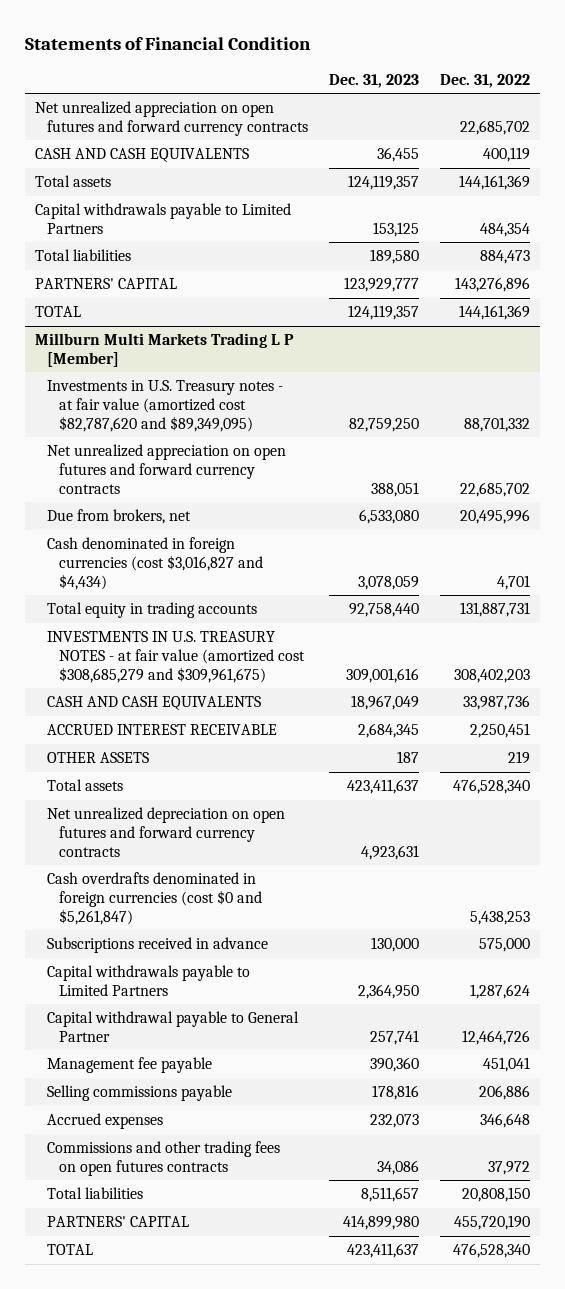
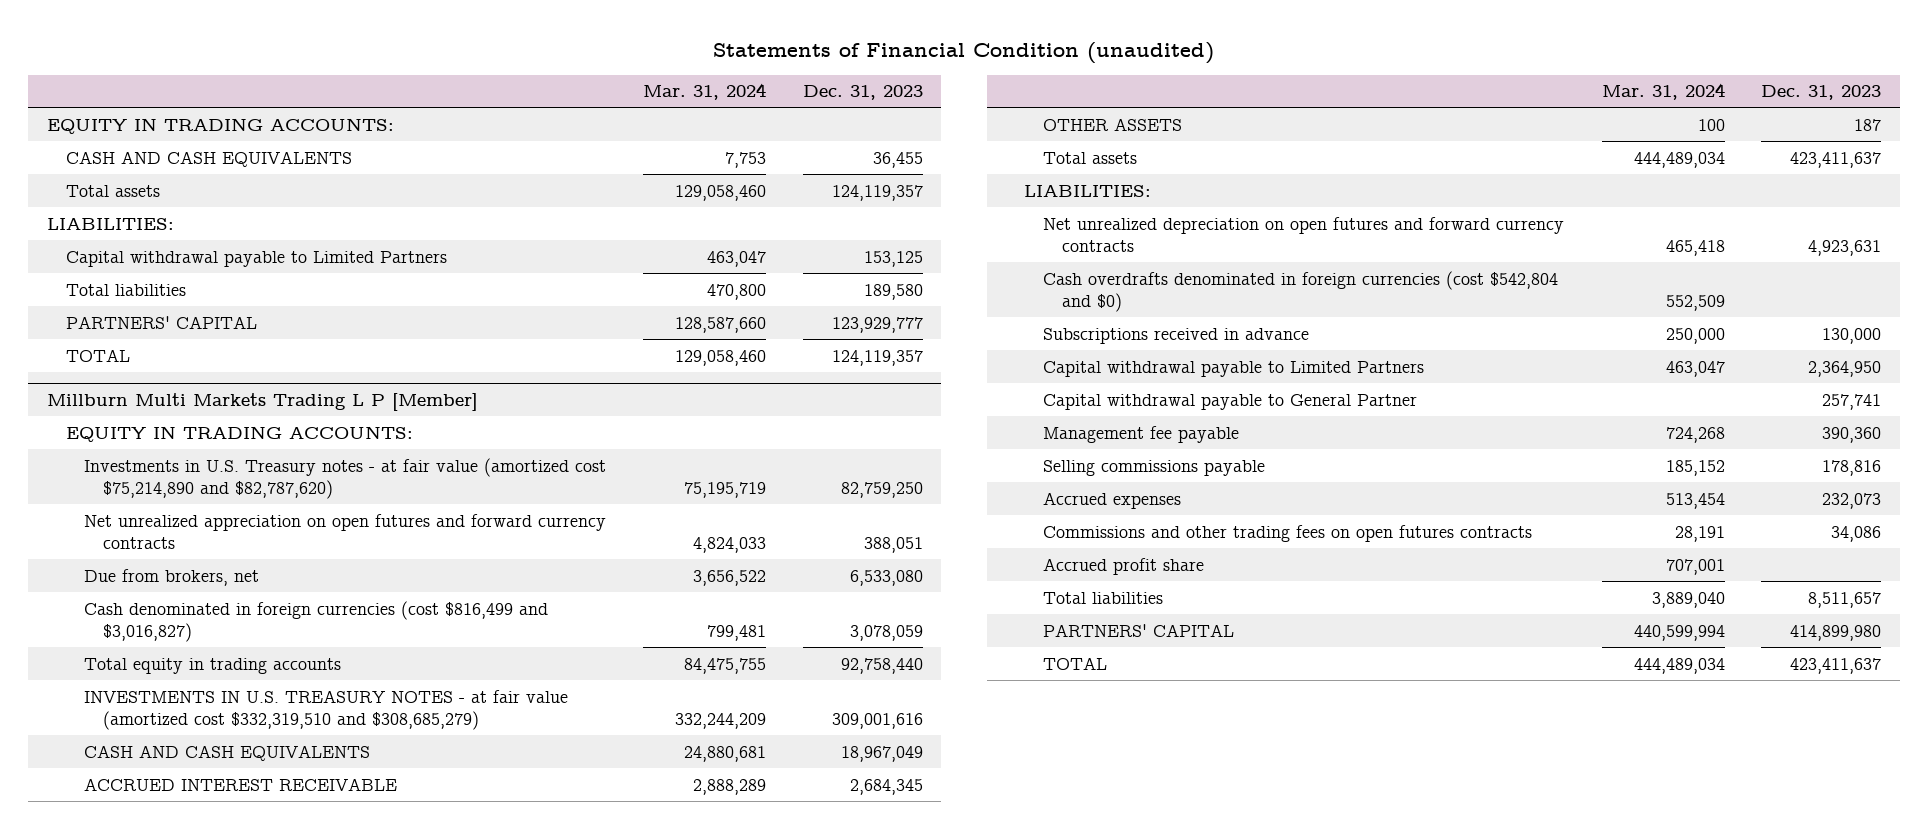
[25,36,312,50] Statements of Financial Condition -> [713,41,1215,64] Statements of Financial Condition (unaudited)
[439,74,530,89] Dec. 31, 2022 -> none
none -> [643,83,767,101] Mar. 31, 2024
[35,101,309,136] Net unrealized appreciation on open futures and forward currency contracts -> none
none -> [46,117,394,134] EQUITY IN TRADING ACCOUNTS:
none -> [46,217,174,230] LIABILITIES:
[35,203,292,234] Capital withdrawals payable to Limited Partners -> [65,250,447,267] Capital withdrawal payable to Limited Partners
none -> [65,425,413,442] EQUITY IN TRADING ACCOUNTS:
[47,380,284,432] Investments in U.S. Treasury notes - at fair value (amortized cost $82,787,620 and $89,349,095) -> [84,457,607,499] Investments in U.S. Treasury notes - at fair value (amortized cost $75,214,890 and $82,787,620)
[47,537,264,590] Cash denominated in foreign currencies (cost $3,016,827 and $4,434) -> [84,600,549,642] Cash denominated in foreign currencies (cost $816,499 and $3,016,827)
[47,631,306,683] INVESTMENTS IN U.S. TREASURY NOTES - at fair value (amortized cost $308,685,279 and $309,961,675) -> [84,689,569,730] INVESTMENTS IN U.S. TREASURY NOTES - at fair value (amortized cost $332,319,510 and $308,685,279)
none -> [1023,184,1151,197] LIABILITIES:
[47,872,263,925] Cash overdrafts denominated in foreign currencies (cost $0 and $5,261,847) -> [1042,270,1558,312] Cash overdrafts denominated in foreign currencies (cost $542,804 and $0)
[47,965,251,996] Capital withdrawals payable to Limited Partners -> [1042,360,1424,377] Capital withdrawal payable to Limited Partners
none -> [1042,557,1204,575] Accrued profit share

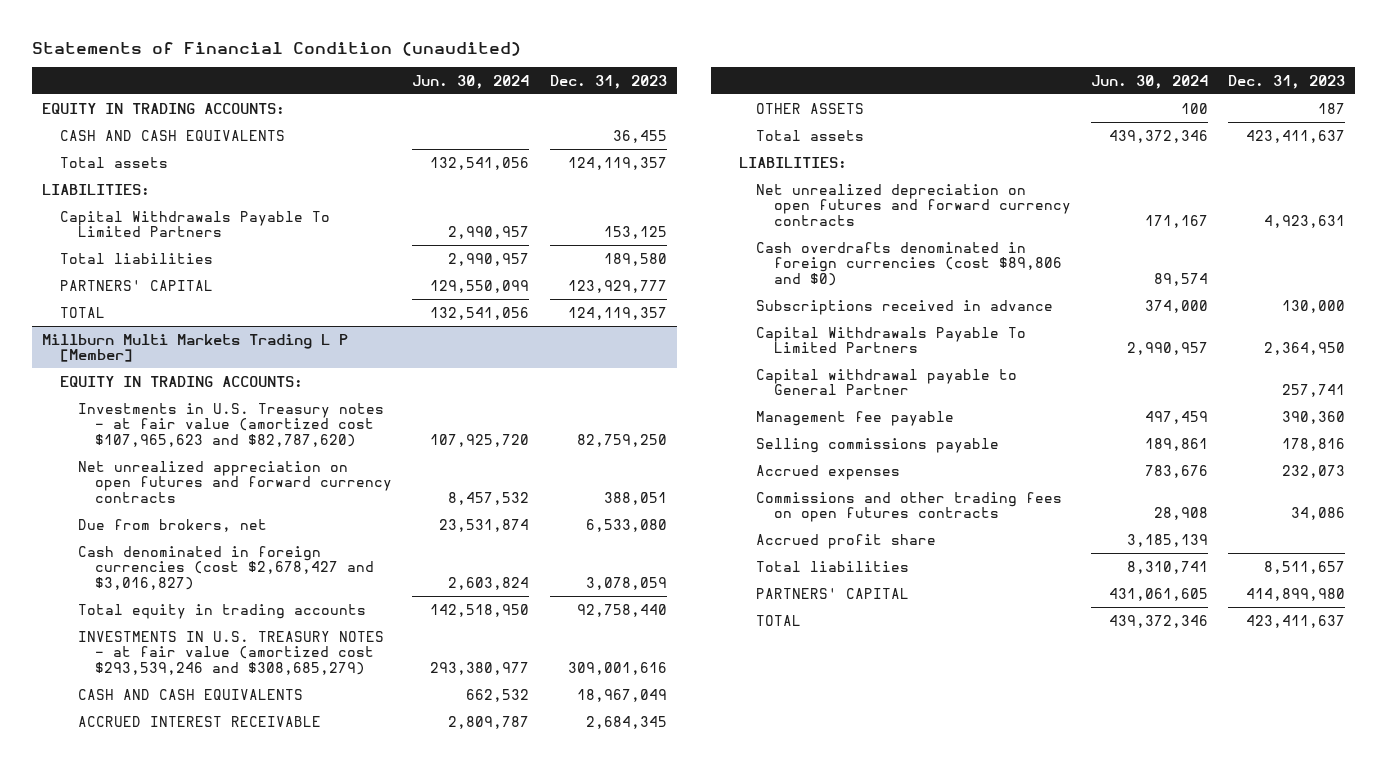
[643,83,767,101] Mar. 31, 2024 -> none
none -> [412,74,530,89] Jun. 30, 2024
[65,250,447,267] Capital withdrawal payable to Limited Partners -> [59,210,330,238] Capital Withdrawals Payable To Limited Partners
[84,457,607,499] Investments in U.S. Treasury notes - at fair value (amortized cost $75,214,890 and $82,787,620) -> [77,402,384,448] Investments in U.S. Treasury notes - at fair value (amortized cost $107,965,623 and $82,787,620)
[84,600,549,642] Cash denominated in foreign currencies (cost $816,499 and $3,016,827) -> [77,545,375,591] Cash denominated in foreign currencies (cost $2,678,427 and $3,016,827)
[84,689,569,730] INVESTMENTS IN U.S. TREASURY NOTES - at fair value (amortized cost $332,319,510 and $308,685,279) -> [77,630,384,676] INVESTMENTS IN U.S. TREASURY NOTES - at fair value (amortized cost $293,539,246 and $308,685,279)
[1042,270,1558,312] Cash overdrafts denominated in foreign currencies (cost $542,804 and $0) -> [756,241,1063,287] Cash overdrafts denominated in foreign currencies (cost $89,806 and $0)
[1042,360,1424,377] Capital withdrawal payable to Limited Partners -> [756,326,1027,354] Capital Withdrawals Payable To Limited Partners

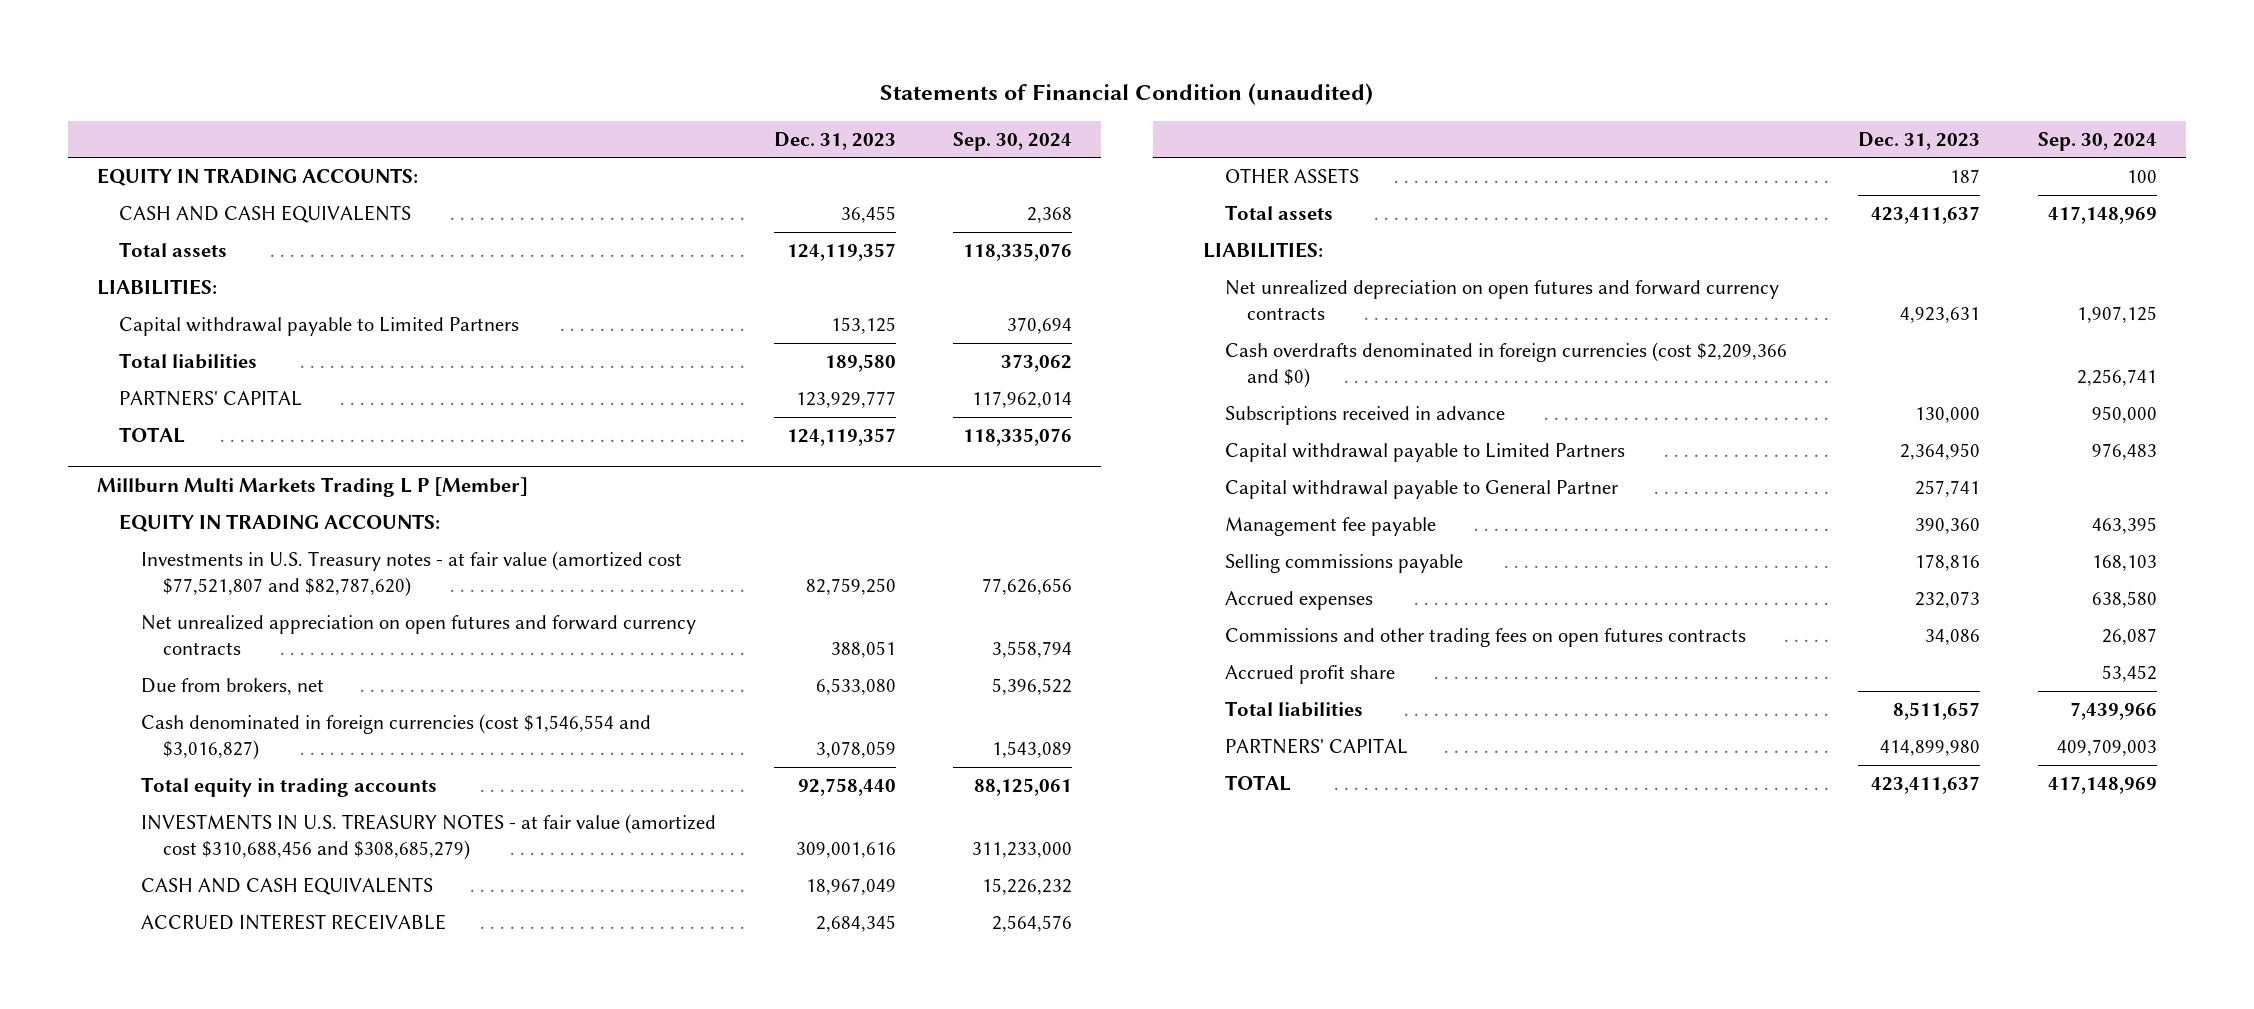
[412,74,530,89] Jun. 30, 2024 -> none
none -> [953,131,1073,151] Sep. 30, 2024
[59,210,330,238] Capital Withdrawals Payable To Limited Partners -> [119,317,520,337] Capital withdrawal payable to Limited Partners
[77,402,384,448] Investments in U.S. Treasury notes - at fair value (amortized cost $107,965,623 and $82,787,620) -> [140,551,682,597] Investments in U.S. Treasury notes - at fair value (amortized cost $77,521,807 and $82,787,620)
[77,545,375,591] Cash denominated in foreign currencies (cost $2,678,427 and $3,016,827) -> [140,714,651,760] Cash denominated in foreign currencies (cost $1,546,554 and $3,016,827)
[77,630,384,676] INVESTMENTS IN U.S. TREASURY NOTES - at fair value (amortized cost $293,539,246 and $308,685,279) -> [140,814,716,860] INVESTMENTS IN U.S. TREASURY NOTES - at fair value (amortized cost $310,688,456 and $308,685,279)
[756,241,1063,287] Cash overdrafts denominated in foreign currencies (cost $89,806 and $0) -> [1225,342,1788,388] Cash overdrafts denominated in foreign currencies (cost $2,209,366 and $0)
[756,326,1027,354] Capital Withdrawals Payable To Limited Partners -> [1225,443,1626,463] Capital withdrawal payable to Limited Partners

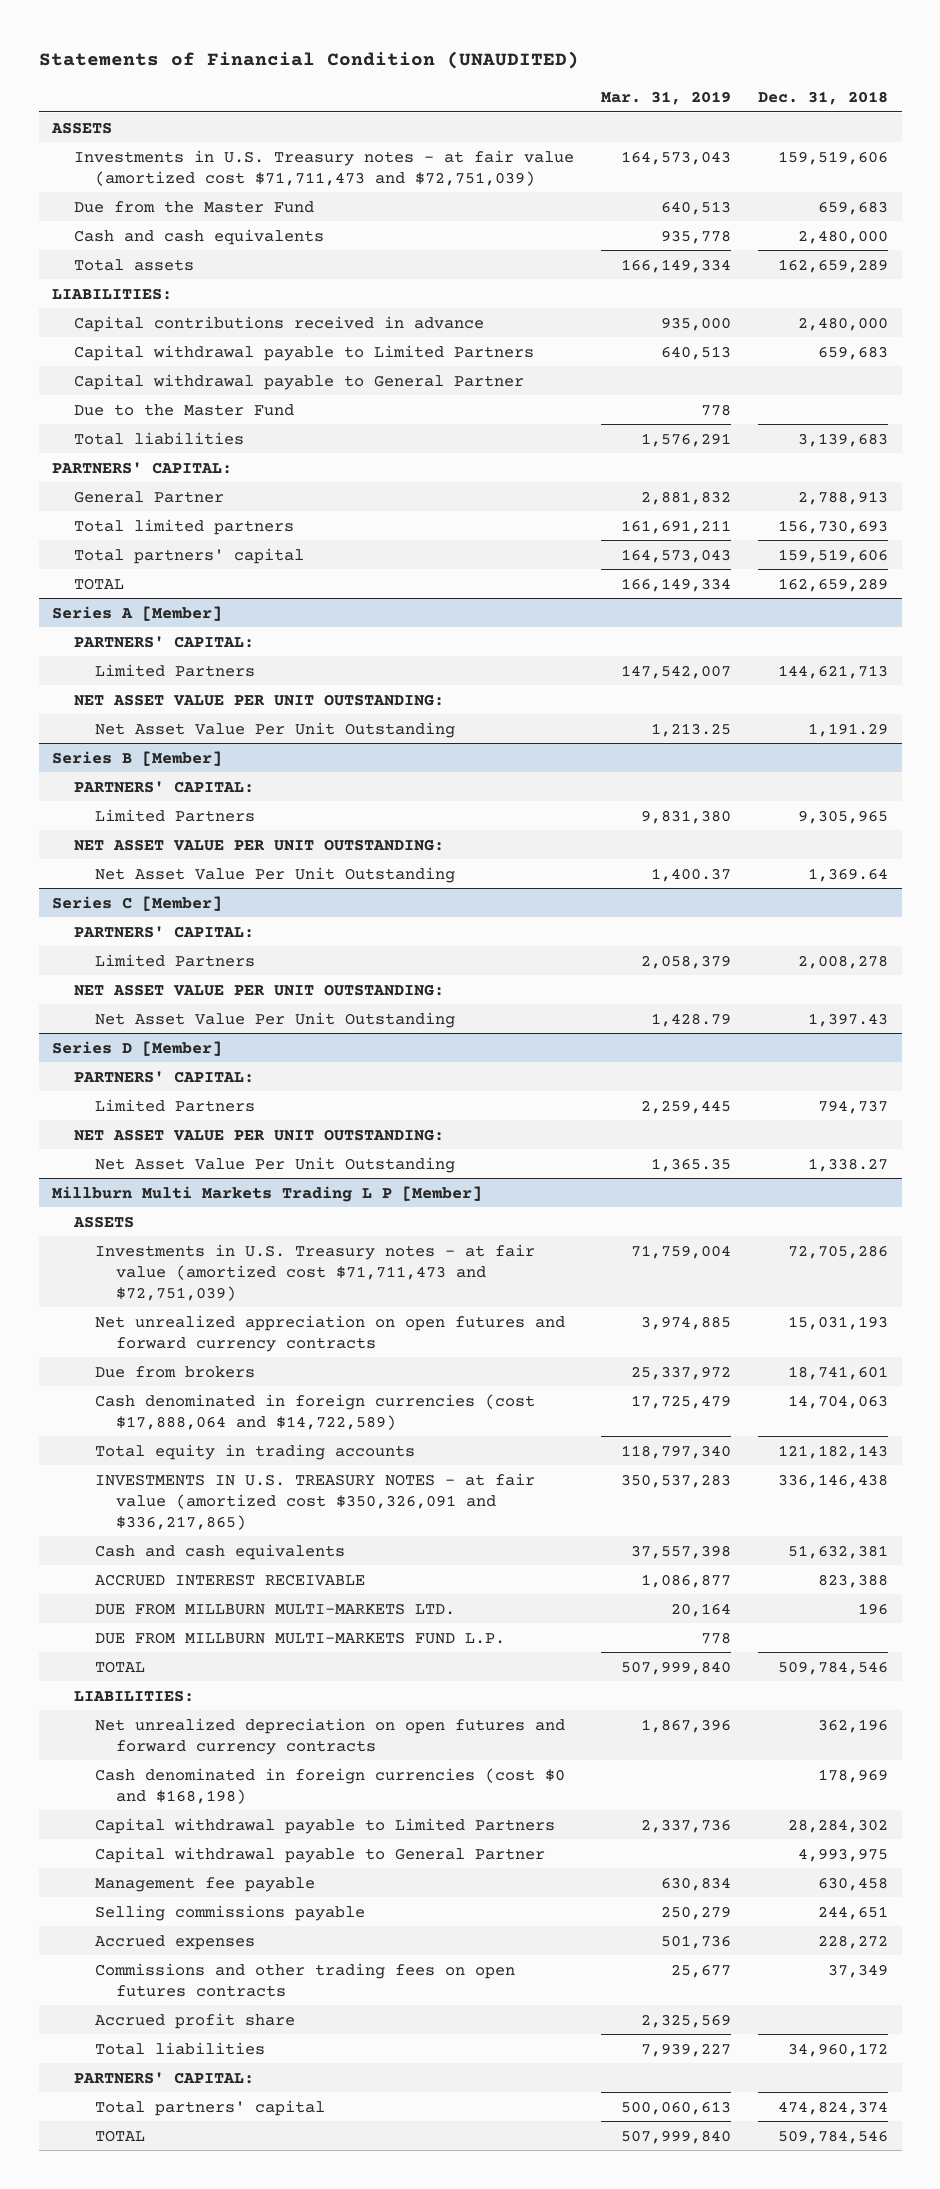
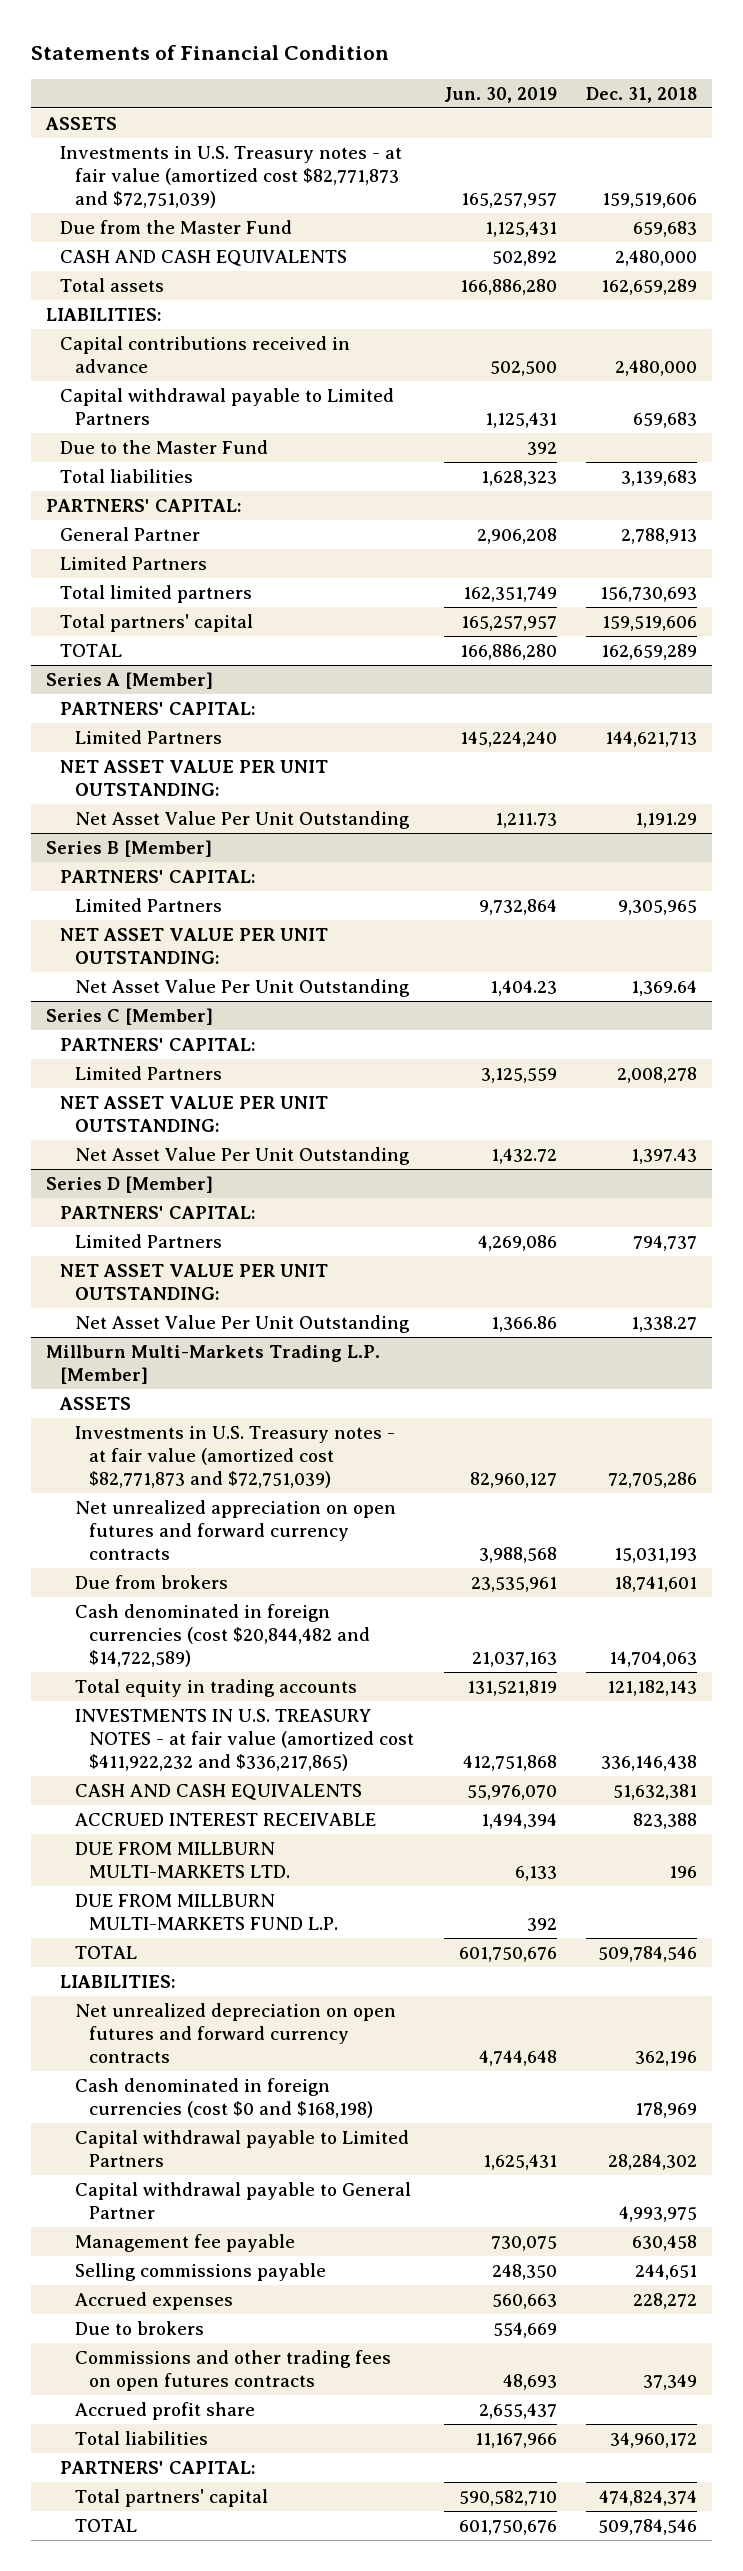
[38,51,579,70] Statements of Financial Condition (UNAUDITED) -> [30,44,389,60] Statements of Financial Condition
[600,90,731,105] Mar. 31, 2019 -> none
none -> [443,86,557,103] Jun. 30, 2019
[73,149,574,186] Investments in U.S. Treasury notes - at fair value (amortized cost $71,711,473 and $72,751,039) -> [60,146,403,209] Investments in U.S. Treasury notes - at fair value (amortized cost $82,771,873 and $72,751,039)
[73,228,324,245] Cash and cash equivalents -> [60,250,348,267] CASH AND CASH EQUIVALENTS
[73,373,524,390] Capital withdrawal payable to General Partner -> none
none -> [60,556,208,571] Limited Partners
[52,1185,483,1202] Millburn Multi Markets Trading L P [Member] -> [45,1345,380,1385] Millburn Multi-Markets Trading L.P. [Member]
[95,1243,536,1301] Investments in U.S. Treasury notes - at fair value (amortized cost $71,711,473 and $72,751,039) -> [74,1426,395,1489] Investments in U.S. Treasury notes - at fair value (amortized cost $82,771,873 and $72,751,039)
[95,1393,536,1430] Cash denominated in foreign currencies (cost $17,888,064 and $14,722,589) -> [74,1604,371,1668] Cash denominated in foreign currencies (cost $20,844,482 and $14,722,589)
[95,1472,536,1530] INVESTMENTS IN U.S. TREASURY NOTES - at fair value (amortized cost $350,326,091 and $336,217,865) -> [74,1709,415,1772] INVESTMENTS IN U.S. TREASURY NOTES - at fair value (amortized cost $411,922,232 and $336,217,865)
[95,1543,346,1560] Cash and cash equivalents -> [74,1784,362,1801] CASH AND CASH EQUIVALENTS
none -> [74,2321,204,2336] Due to brokers

